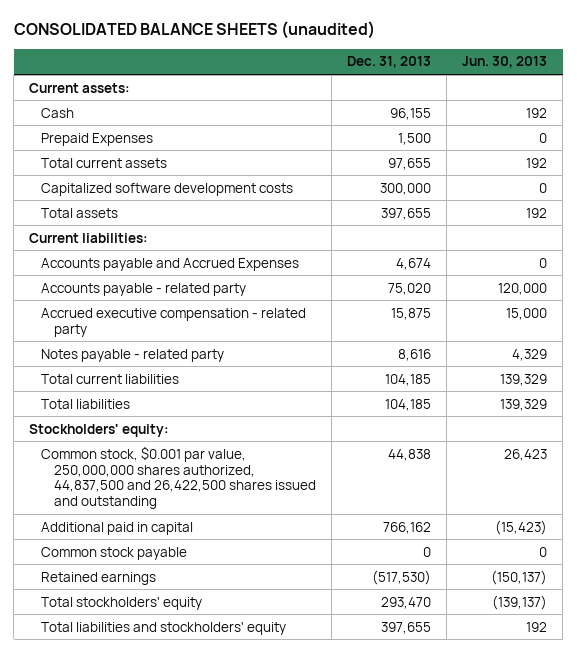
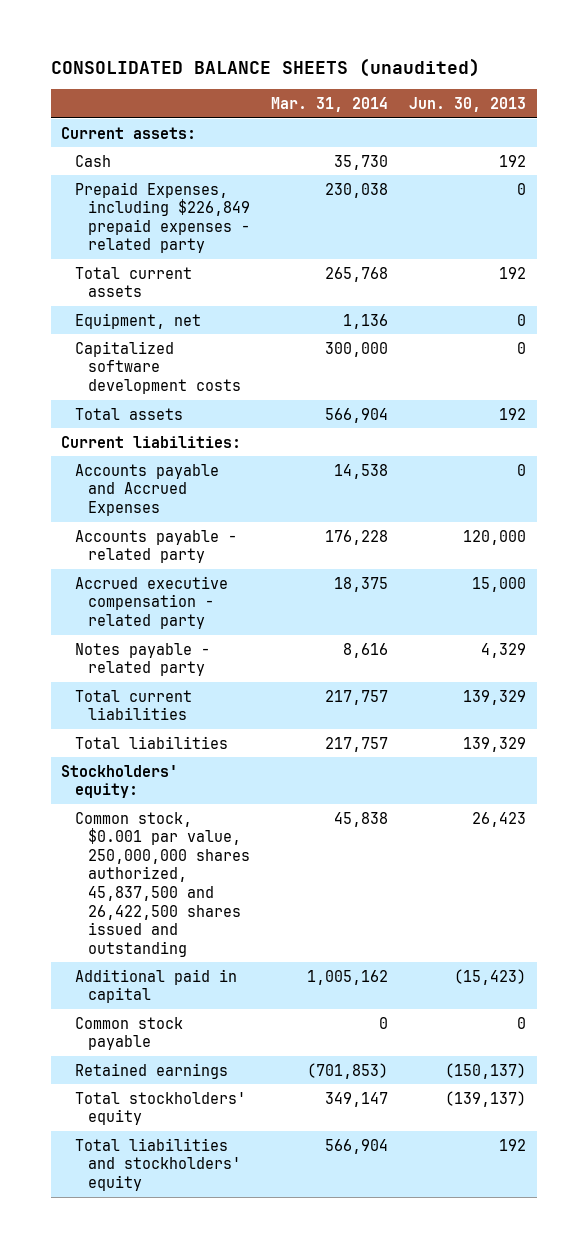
[346,56,431,69] Dec. 31, 2013 -> none
none -> [271,97,389,113] Mar. 31, 2014
[41,132,154,146] Prepaid Expenses -> [74,181,250,254] Prepaid Expenses, including $226,849 prepaid expenses - related party
none -> [74,312,201,329] Equipment, net
[41,445,316,510] Common stock, $0.001 par value, 250,000,000 shares authorized, 44,837,500 and 26,422,500 shares issued and outstanding -> [74,811,250,957] Common stock, $0.001 par value, 250,000,000 shares authorized, 45,837,500 and 26,422,500 shares issued and outstanding

